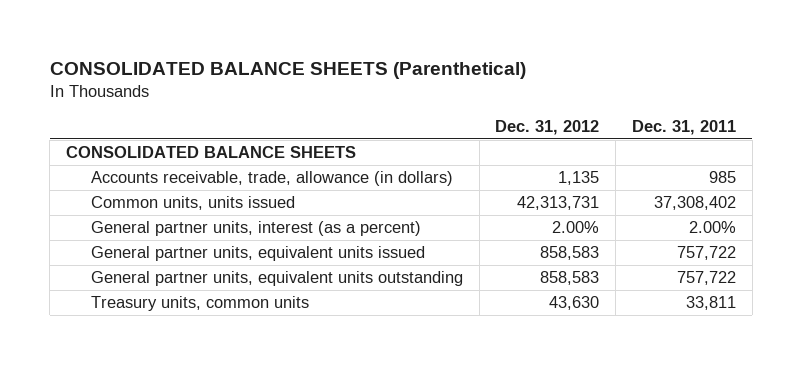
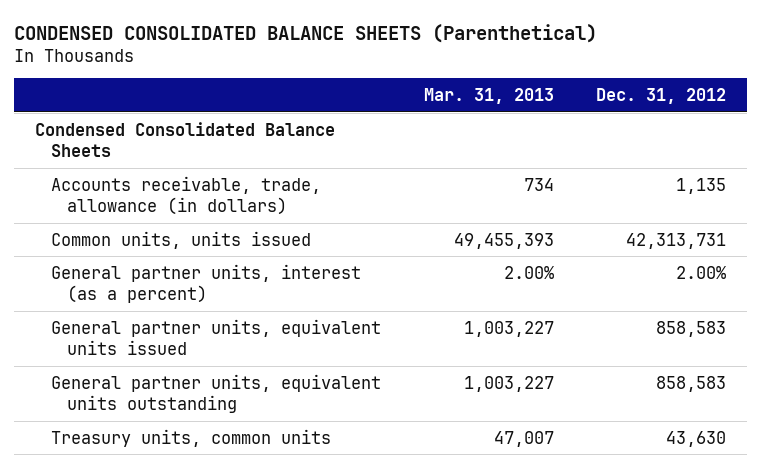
[49,62,526,80] CONSOLIDATED BALANCE SHEETS (Parenthetical) -> [14,23,598,43] CONDENSED CONSOLIDATED BALANCE SHEETS (Parenthetical)
[632,119,737,135] Dec. 31, 2011 -> none
none -> [423,87,554,104] Mar. 31, 2013
[66,146,357,159] CONSOLIDATED BALANCE SHEETS -> [35,121,336,158] Condensed Consolidated Balance Sheets

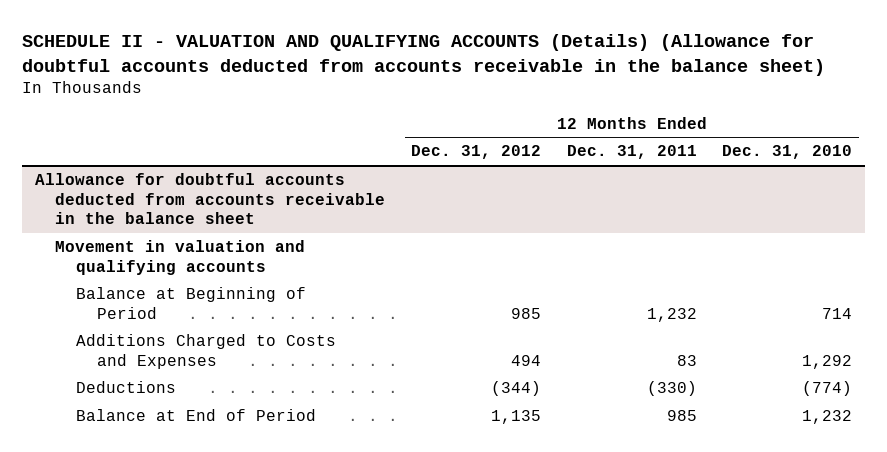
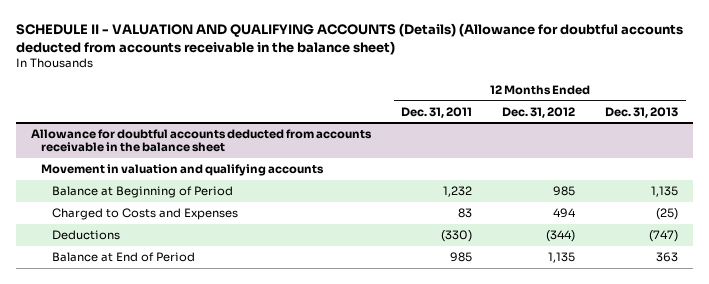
[722,145,853,160] Dec. 31, 2010 -> none
none -> [605,106,679,118] Dec. 31, 2013
[76,334,337,369] Additions Charged to Costs and Expenses -> [51,208,238,221] Charged to Costs and Expenses

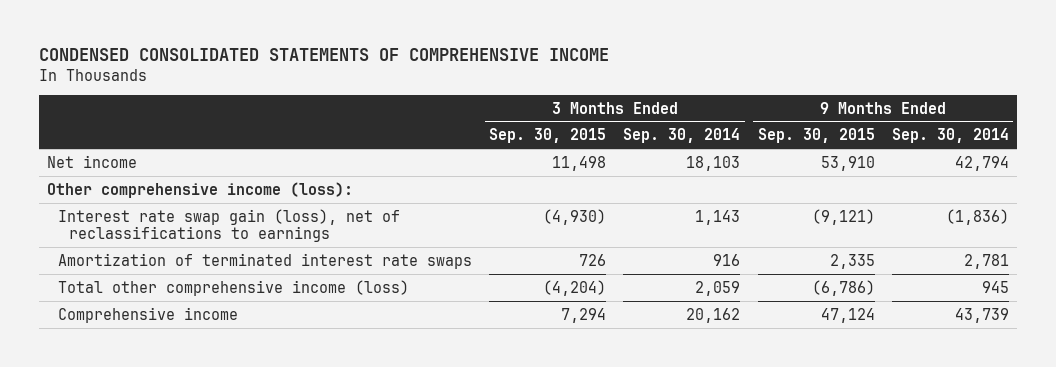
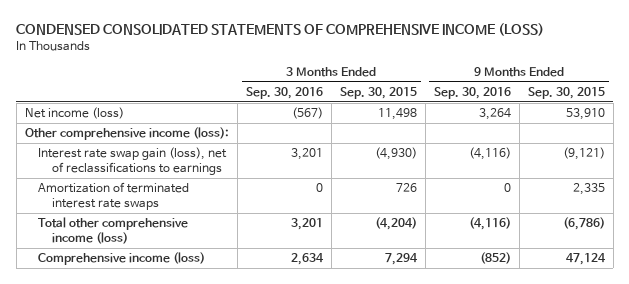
[38,48,609,62] CONDENSED CONSOLIDATED STATEMENTS OF COMPREHENSIVE INCOME -> [16,23,545,37] CONDENSED CONSOLIDATED STATEMENTS OF COMPREHENSIVE INCOME (LOSS)
[623,128,741,144] Sep. 30, 2014 -> none
[891,128,1009,144] Sep. 30, 2014 -> none
none -> [245,86,323,99] Sep. 30, 2016
none -> [433,86,511,99] Sep. 30, 2016
[47,154,138,168] Net income -> [24,107,124,120] Net income (loss)
[58,306,239,323] Comprehensive income -> [38,252,206,266] Comprehensive income (loss)

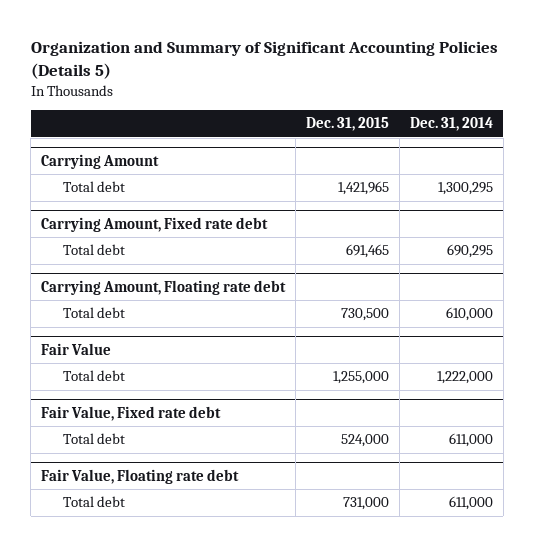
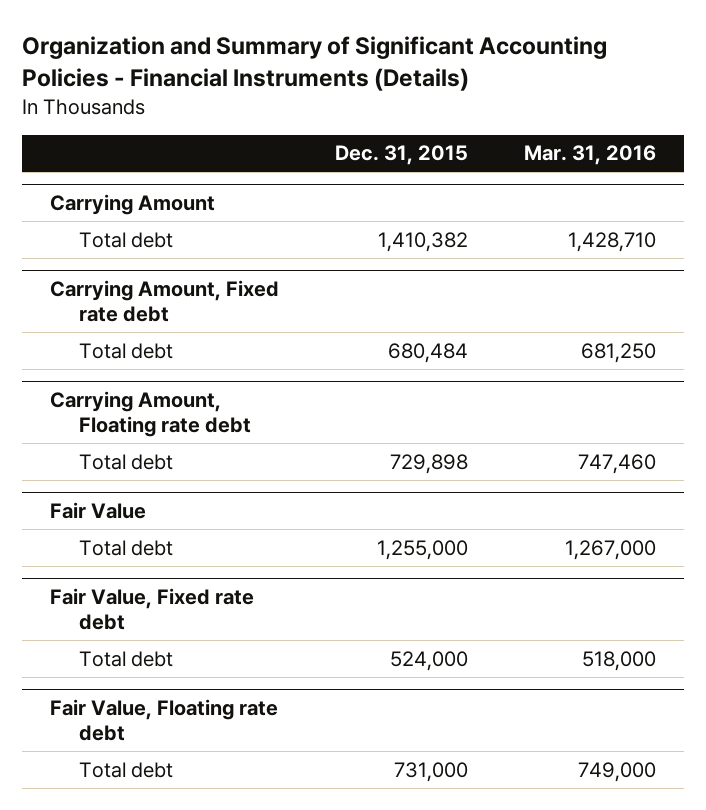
[30,41,498,79] Organization and Summary of Significant Accounting Policies (Details 5) -> [22,36,608,92] Organization and Summary of Significant Accounting Policies - Financial Instruments (Details)
[409,117,493,132] Dec. 31, 2014 -> none
none -> [524,145,657,166] Mar. 31, 2016
[337,181,389,196] 1,421,965 -> [378,231,469,252] 1,410,382
[345,244,389,259] 691,465 -> [388,342,469,363] 680,484
[340,308,389,322] 730,500 -> [390,453,469,474] 729,898

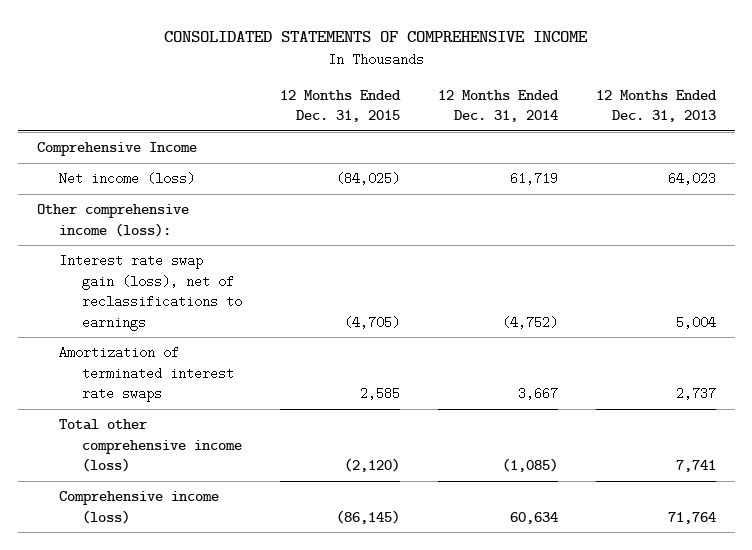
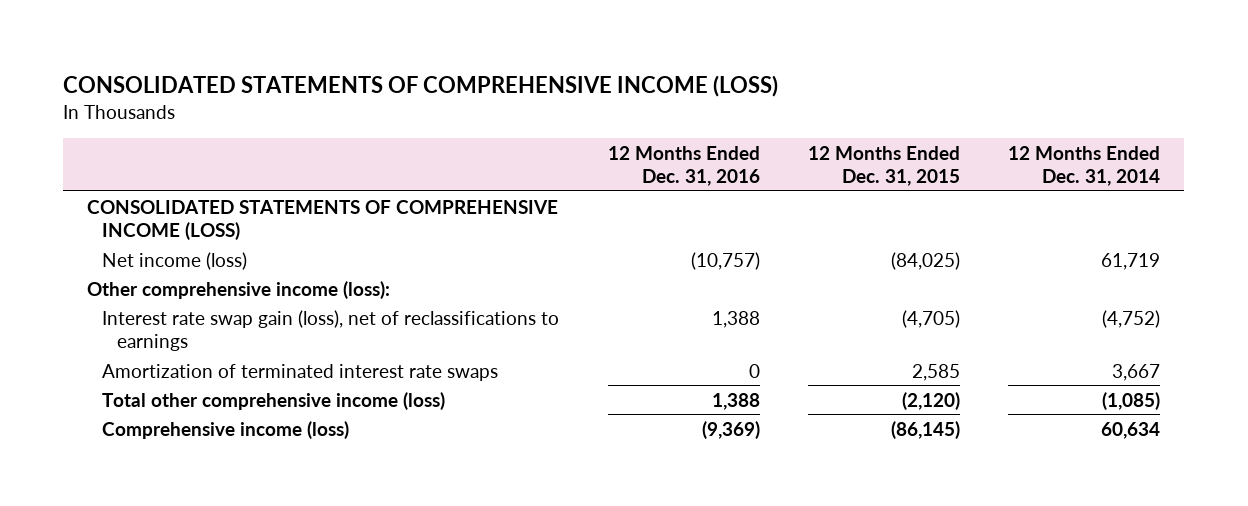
[164,31,589,43] CONSOLIDATED STATEMENTS OF COMPREHENSIVE INCOME -> [63,75,779,98] CONSOLIDATED STATEMENTS OF COMPREHENSIVE INCOME (LOSS)
[595,89,717,123] 12 Months Ended Dec. 31, 2013 -> none
none -> [607,146,760,187] 12 Months Ended Dec. 31, 2016
[36,142,197,157] Comprehensive Income -> [87,199,559,240] CONSOLIDATED STATEMENTS OF COMPREHENSIVE INCOME (LOSS)

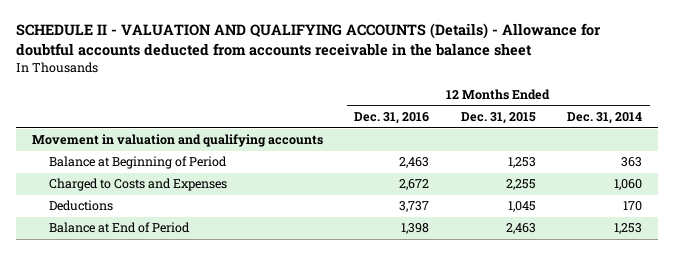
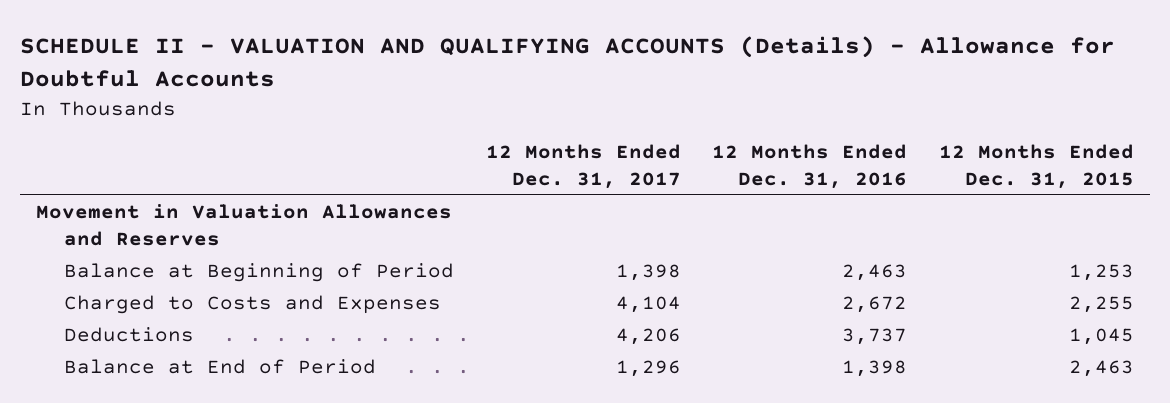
[16,23,602,56] SCHEDULE II - VALUATION AND QUALIFYING ACCOUNTS (Details) - Allowance for doubtful accounts deducted from accounts receivable in the balance sheet -> [20,36,1116,87] SCHEDULE II - VALUATION AND QUALIFYING ACCOUNTS (Details) - Allowance for Doubtful Accounts
[567,112,643,125] Dec. 31, 2014 -> none
none -> [485,144,681,189] 12 Months Ended Dec. 31, 2017
[31,134,323,148] Movement in valuation and qualifying accounts -> [36,204,453,246] Movement in Valuation Allowances and Reserves

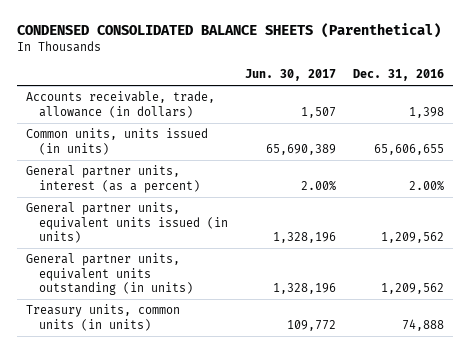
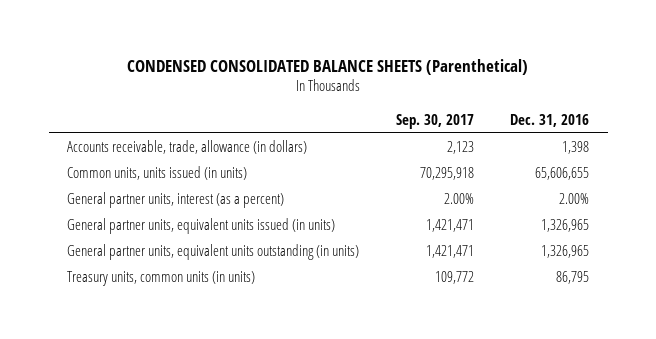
[244,69,336,82] Jun. 30, 2017 -> none
none -> [395,113,474,129] Sep. 30, 2017
[381,232,445,244] 1,209,562 -> [541,219,590,233] 1,326,965
[381,283,445,295] 1,209,562 -> [541,245,590,259] 1,326,965
[402,318,445,331] 74,888 -> [556,271,590,285] 86,795

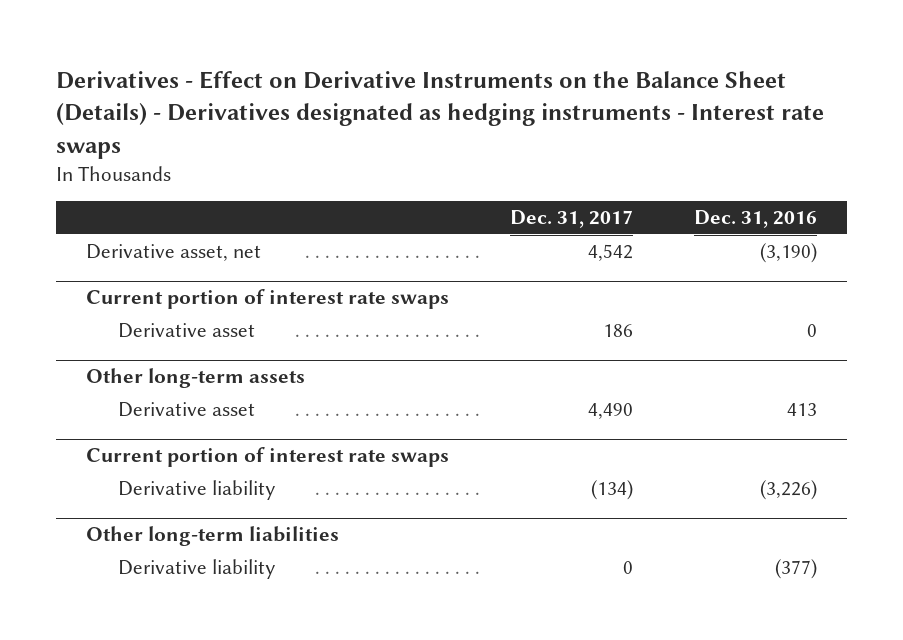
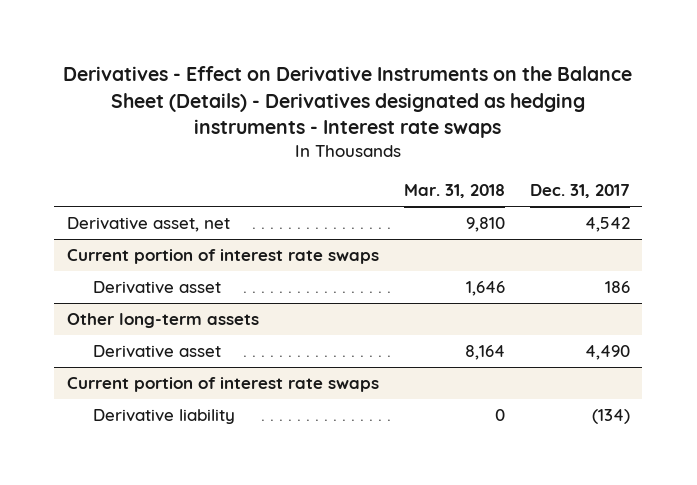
[693,210,817,229] Dec. 31, 2016 -> none
none -> [403,184,505,199] Mar. 31, 2018
[86,526,340,547] Other long-term liabilities -> none
[117,559,276,580] Derivative liability -> none

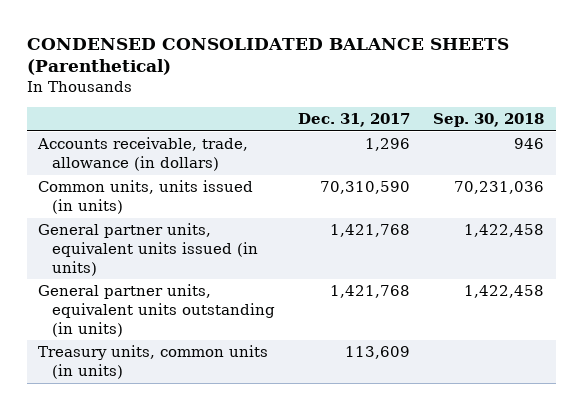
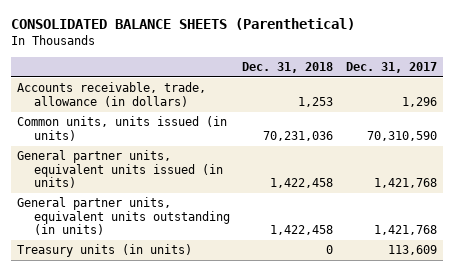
[26,37,509,76] CONDENSED CONSOLIDATED BALANCE SHEETS (Parenthetical) -> [11,18,356,31] CONSOLIDATED BALANCE SHEETS (Parenthetical)
[433,113,545,128] Sep. 30, 2018 -> none
none -> [242,62,334,74] Dec. 31, 2018
[38,345,269,379] Treasury units, common units (in units) -> [17,244,193,258] Treasury units (in units)

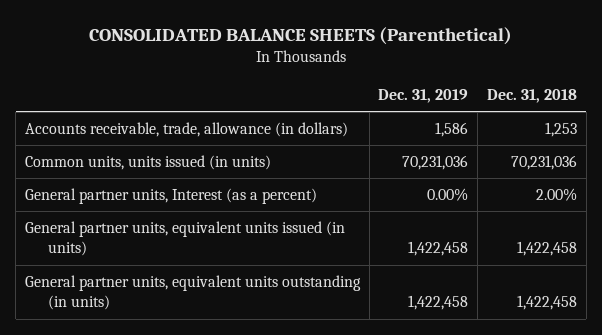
[345,62,437,74] Dec. 31, 2017 -> none
none -> [378,89,469,104] Dec. 31, 2019
none -> [24,188,317,205] General partner units, Interest (as a percent)
[17,244,193,258] Treasury units (in units) -> none

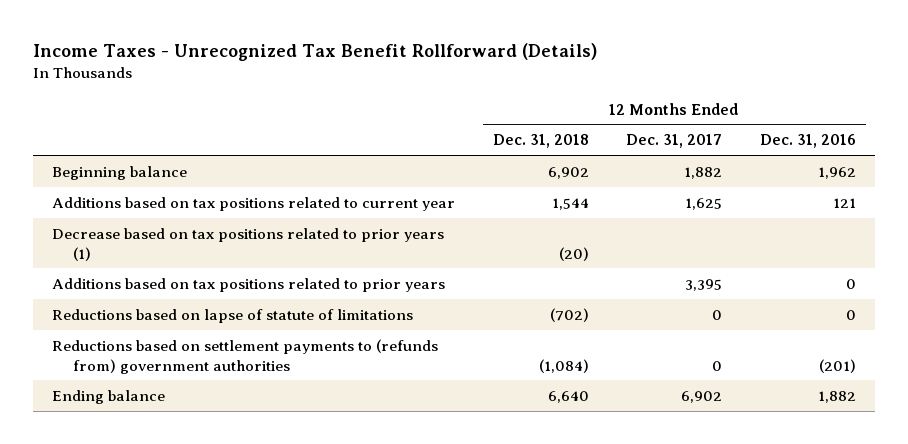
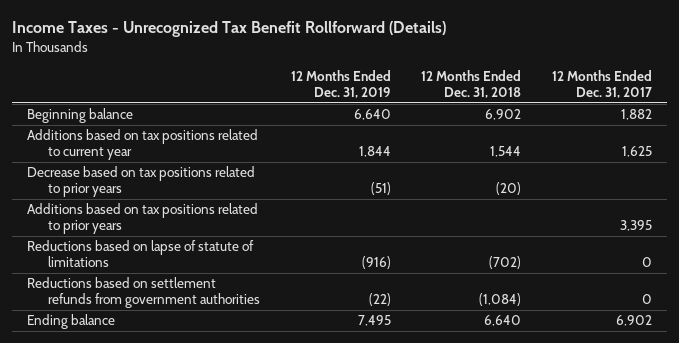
[760,134,857,149] Dec. 31, 2016 -> none
none -> [290,70,391,98] 12 Months Ended Dec. 31, 2019
[51,227,444,261] Decrease based on tax positions related to prior years (1) -> [27,166,256,198] Decrease based on tax positions related to prior years
[51,338,438,374] Reductions based on settlement payments to (refunds from) government authorities -> [27,277,261,309] Reductions based on settlement refunds from government authorities

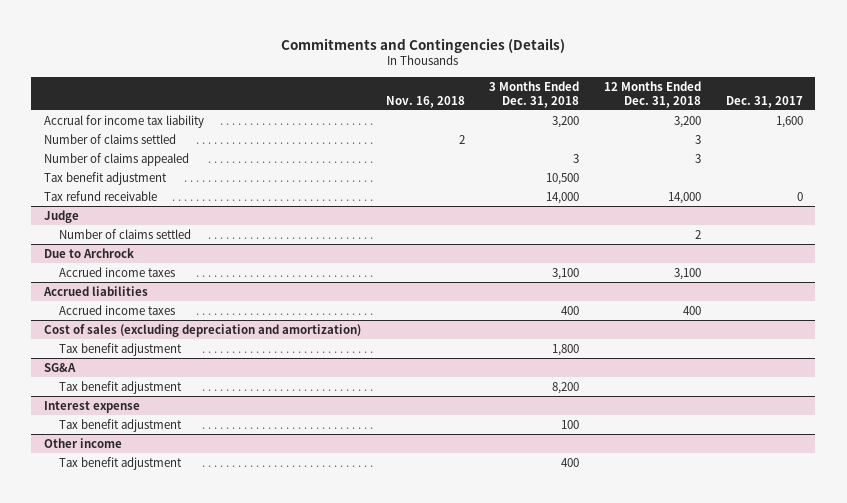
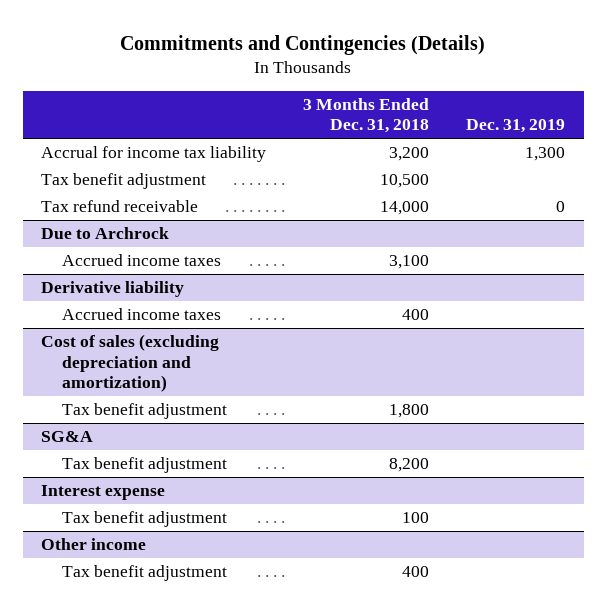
[385,95,465,108] Nov. 16, 2018 -> none
[604,80,702,108] 12 Months Ended Dec. 31, 2018 -> none
[725,95,803,108] Dec. 31, 2017 -> none
none -> [466,119,566,134] Dec. 31, 2019
[43,133,176,144] Number of claims settled -> none
[43,152,189,166] Number of claims appealed -> none
[43,209,79,223] Judge -> none
[59,228,192,239] Number of claims settled -> none
[42,285,148,296] Accrued liabilities -> [41,281,185,298] Derivative liability

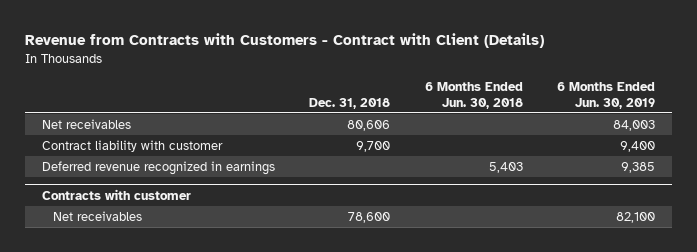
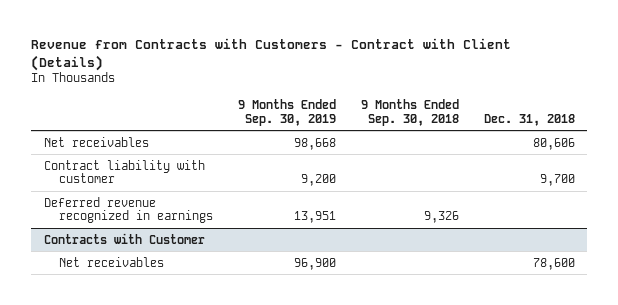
[424,82,523,110] 6 Months Ended Jun. 30, 2018 -> none
[557,82,656,110] 6 Months Ended Jun. 30, 2019 -> none
none -> [237,98,336,126] 9 Months Ended Sep. 30, 2019
none -> [360,98,459,126] 9 Months Ended Sep. 30, 2018
[42,188,192,200] Contracts with customer -> [43,232,205,244] Contracts with Customer

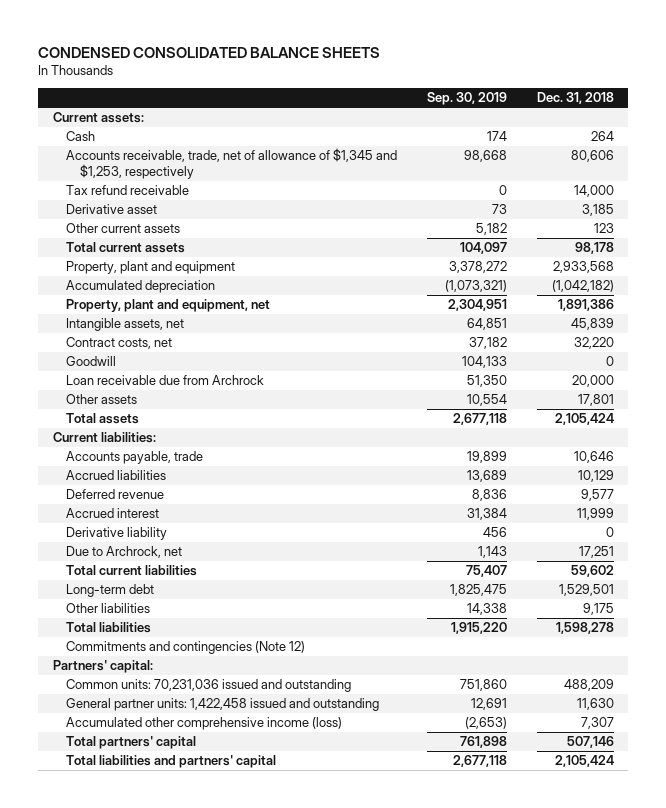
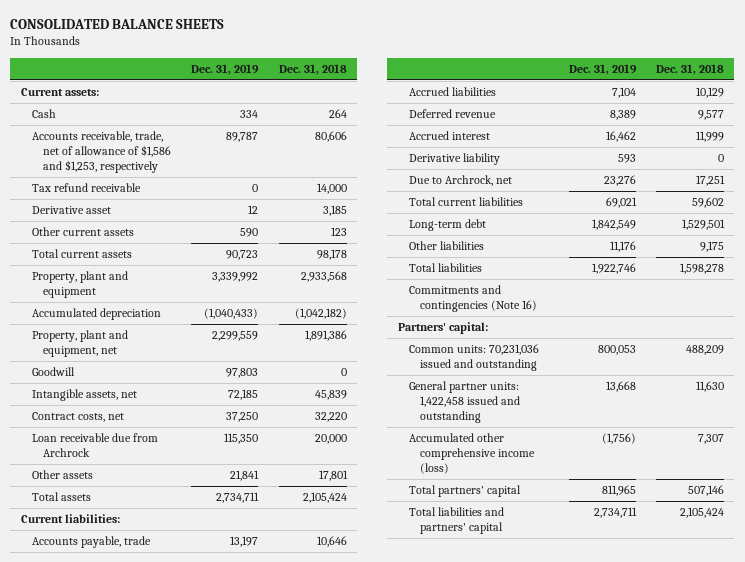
[37,46,380,58] CONDENSED CONSOLIDATED BALANCE SHEETS -> [10,19,225,30] CONSOLIDATED BALANCE SHEETS
[426,92,507,106] Sep. 30, 2019 -> none
none -> [191,63,260,75] Dec. 31, 2019
[66,148,398,179] Accounts receivable, trade, net of allowance of $1,345 and $1,253, respectively -> [31,131,171,173] Accounts receivable, trade, net of allowance of $1,586 and $1,253, respectively
[66,356,117,367] Goodwill -> [31,367,75,377] Goodwill
[66,641,306,655] Commitments and contingencies (Note 12) -> [408,285,538,313] Commitments and contingencies (Note 16)

